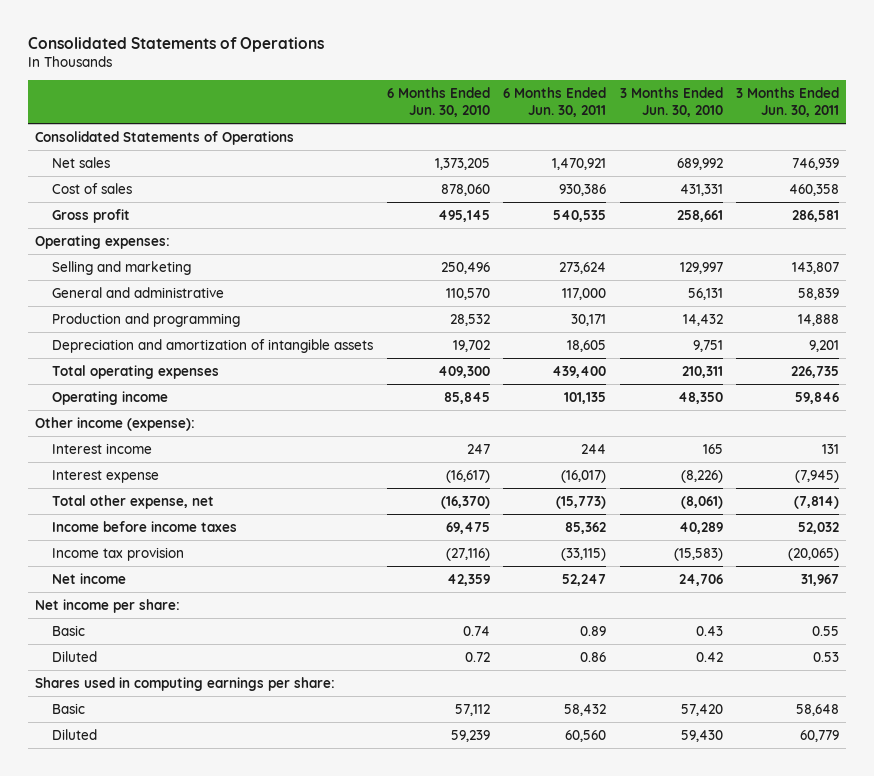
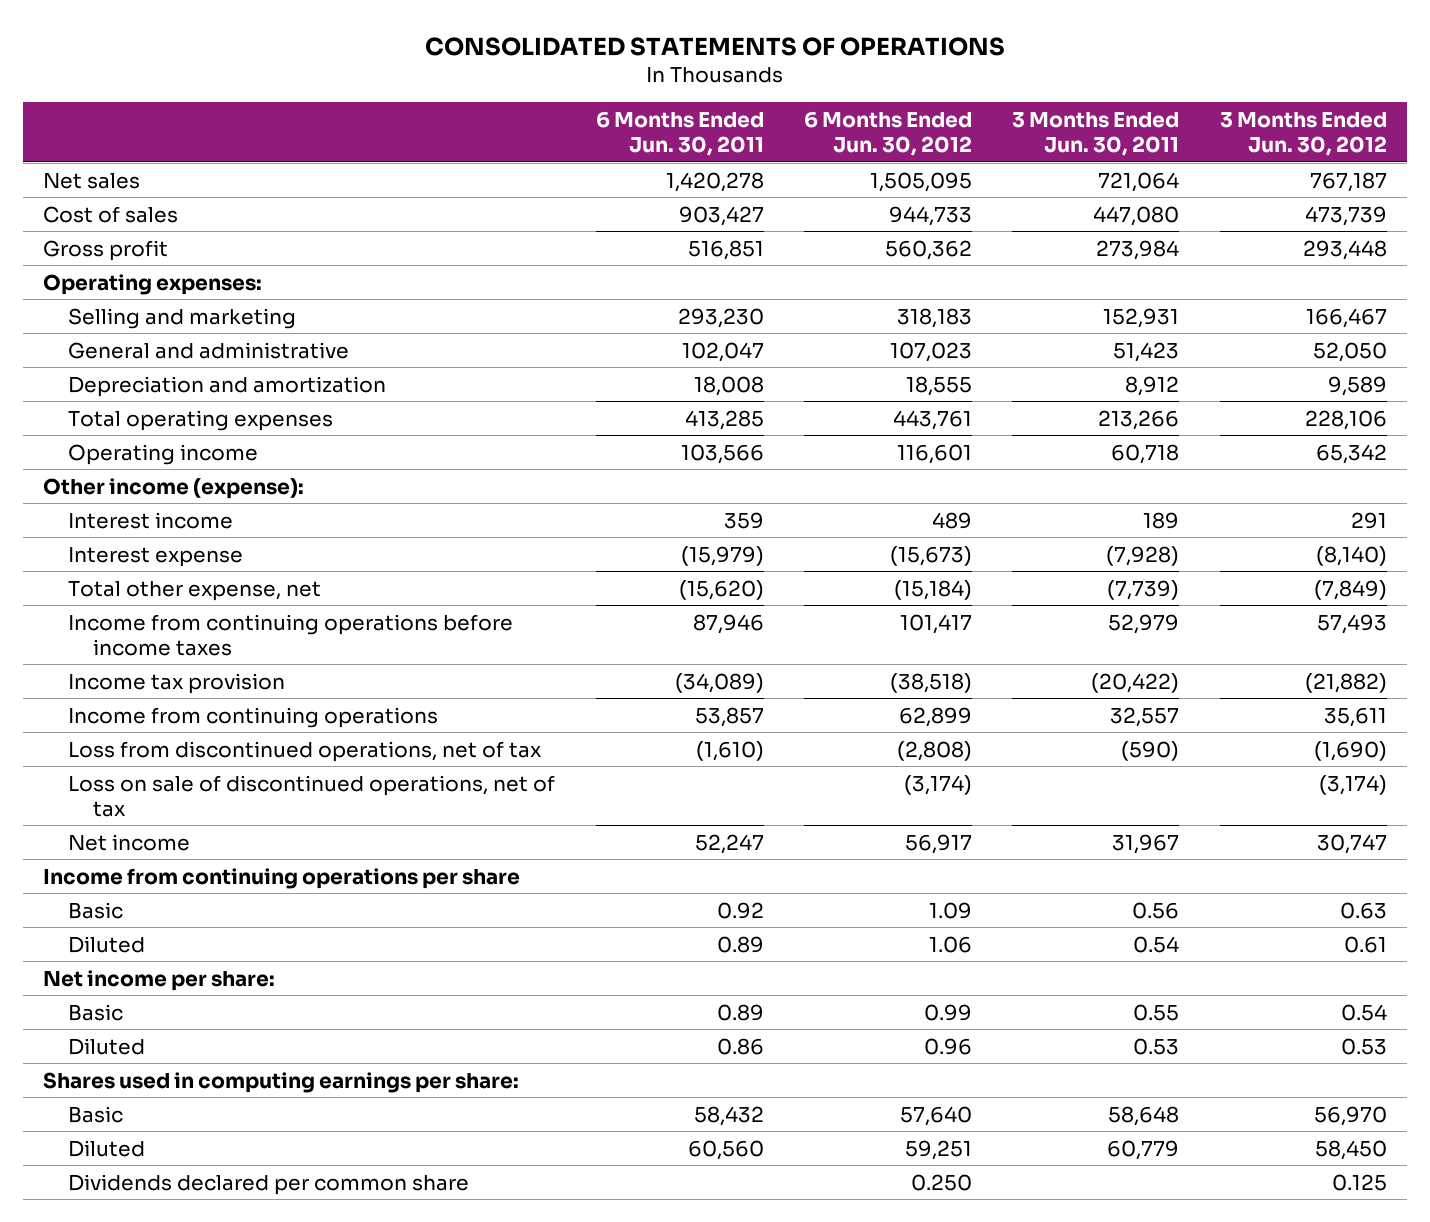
[27,36,324,52] Consolidated Statements of Operations -> [425,36,1006,56] CONSOLIDATED STATEMENTS OF OPERATIONS
[386,86,490,117] 6 Months Ended Jun. 30, 2010 -> none
[619,86,723,117] 3 Months Ended Jun. 30, 2010 -> none
none -> [804,110,973,156] 6 Months Ended Jun. 30, 2012
none -> [1219,111,1387,156] 3 Months Ended Jun. 30, 2012
[34,130,294,145] Consolidated Statements of Operations -> none
[552,157,607,170] 1,470,921 -> [665,171,764,192] 1,420,278
[792,157,840,170] 746,939 -> [1098,171,1180,192] 721,064
[559,183,607,196] 930,386 -> [678,205,764,226] 903,427
[789,183,840,196] 460,358 -> [1093,205,1180,226] 447,080
[553,209,607,222] 540,535 -> [687,239,764,260] 516,851
[792,209,840,222] 286,581 -> [1096,239,1180,260] 273,984
[52,312,241,327] Production and programming -> none
[559,261,607,274] 273,624 -> [677,307,764,328] 293,230
[792,261,840,274] 143,807 -> [1103,307,1180,328] 152,931
[562,287,607,300] 117,000 -> [681,341,764,362] 102,047
[798,287,840,300] 58,839 -> [1113,341,1180,362] 51,423
[52,338,374,353] Depreciation and amortization of intangible assets -> [68,375,387,397] Depreciation and amortization
[567,339,607,352] 18,605 -> [693,375,764,396] 18,008
[809,339,840,352] 9,201 -> [1125,375,1180,396] 8,912
[552,365,607,378] 439,400 -> [684,409,764,430] 413,285
[791,365,840,378] 226,735 -> [1098,409,1180,430] 213,266
[564,391,607,404] 101,135 -> [680,443,764,464] 103,566
[795,391,840,404] 59,846 -> [1111,443,1180,464] 60,718
[581,443,607,454] 244 -> [723,511,764,529] 359
[822,443,840,454] 131 -> [1143,511,1180,529] 189
[561,469,607,483] (16,017) -> [680,545,764,566] (15,979)
[795,469,840,483] (7,945) -> [1106,545,1180,566] (7,928)
[556,495,607,509] (15,773) -> [678,579,764,600] (15,620)
[794,495,840,509] (7,814) -> [1107,579,1180,600] (7,739)
[52,520,238,532] Income before income taxes -> [68,613,514,656] Income from continuing operations before income taxes
[565,521,607,534] 85,362 -> [692,613,764,634] 87,946
[798,521,840,534] 52,032 -> [1108,613,1180,634] 52,979
[561,547,607,561] (33,115) -> [674,672,764,693] (34,089)
[788,547,840,561] (20,065) -> [1091,672,1180,693] (20,422)
none -> [68,706,439,728] Income from continuing operations
none -> [68,740,543,762] Loss from discontinued operations, net of tax
none -> [68,774,556,817] Loss on sale of discontinued operations, net of tax
none -> [43,867,521,889] Income from continuing operations per share
none -> [68,901,124,919] Basic
none -> [68,935,146,953] Diluted
none -> [68,1173,470,1195] Dividends declared per common share

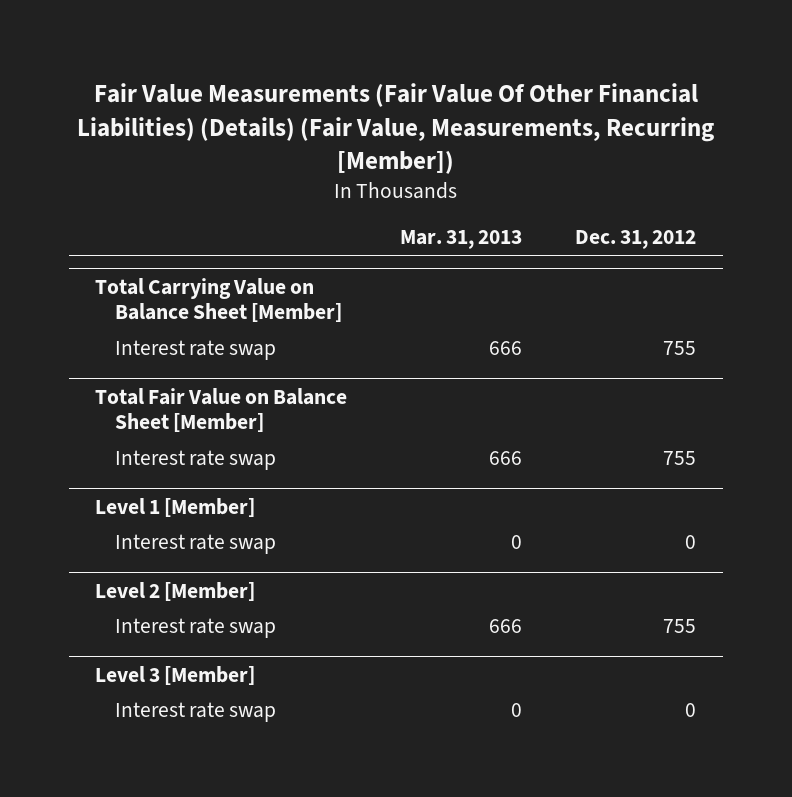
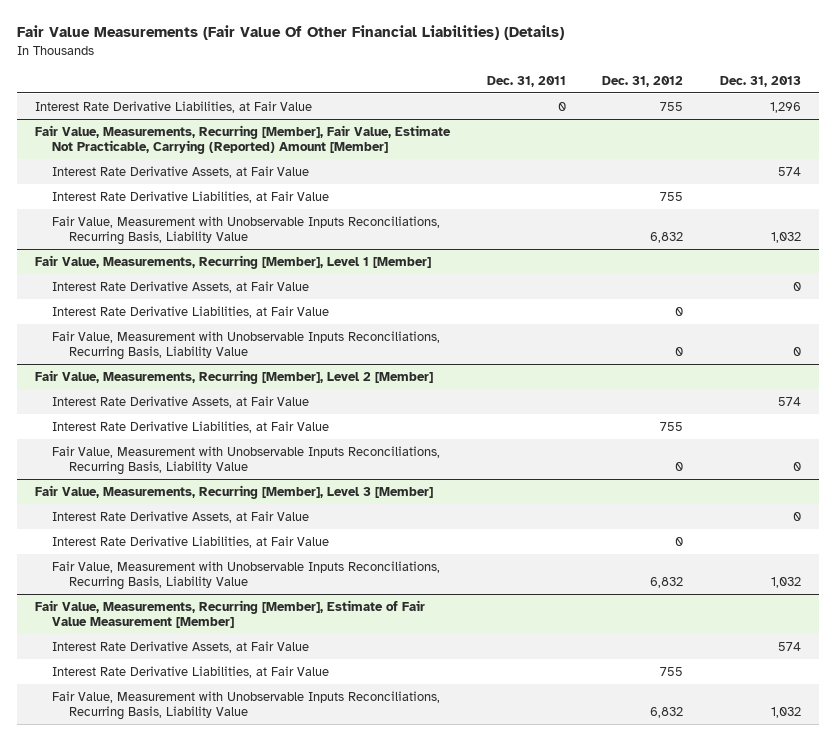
[76,83,714,174] Fair Value Measurements (Fair Value Of Other Financial Liabilities) (Details) (Fair Value, Measurements, Recurring [Member]) -> [16,25,564,41] Fair Value Measurements (Fair Value Of Other Financial Liabilities) (Details)
[400,230,523,250] Mar. 31, 2013 -> none
none -> [486,75,566,87] Dec. 31, 2011
none -> [720,75,802,87] Dec. 31, 2013
[95,277,342,323] Total Carrying Value on Balance Sheet [Member] -> none
[95,387,348,433] Total Fair Value on Balance Sheet [Member] -> none
[95,497,256,517] Level 1 [Member] -> none
[95,581,256,601] Level 2 [Member] -> none
[95,665,256,685] Level 3 [Member] -> none
[114,339,276,360] Interest rate swap -> [35,100,313,113] Interest Rate Derivative Liabilities, at Fair Value
none -> [35,124,452,155] Fair Value, Measurements, Recurring [Member], Fair Value, Estimate Not Practicable, Carrying (Reported) Amount [Member]
none -> [51,165,309,178] Interest Rate Derivative Assets, at Fair Value
[114,449,276,470] Interest rate swap -> [51,190,329,203] Interest Rate Derivative Liabilities, at Fair Value
none -> [51,215,440,246] Fair Value, Measurement with Unobservable Inputs Reconciliations, Recurring Basis, Liability Value
none -> [35,254,432,269] Fair Value, Measurements, Recurring [Member], Level 1 [Member]
none -> [51,280,309,293] Interest Rate Derivative Assets, at Fair Value
[114,533,276,554] Interest rate swap -> [51,305,329,318] Interest Rate Derivative Liabilities, at Fair Value
none -> [51,330,440,361] Fair Value, Measurement with Unobservable Inputs Reconciliations, Recurring Basis, Liability Value
none -> [35,369,434,384] Fair Value, Measurements, Recurring [Member], Level 2 [Member]
none -> [51,395,309,408] Interest Rate Derivative Assets, at Fair Value
[114,617,276,638] Interest rate swap -> [51,420,329,433] Interest Rate Derivative Liabilities, at Fair Value
none -> [51,445,440,476] Fair Value, Measurement with Unobservable Inputs Reconciliations, Recurring Basis, Liability Value
none -> [35,484,434,499] Fair Value, Measurements, Recurring [Member], Level 3 [Member]
none -> [51,510,309,523] Interest Rate Derivative Assets, at Fair Value
[114,701,276,722] Interest rate swap -> [51,535,329,548] Interest Rate Derivative Liabilities, at Fair Value
none -> [51,560,440,591] Fair Value, Measurement with Unobservable Inputs Reconciliations, Recurring Basis, Liability Value
none -> [35,599,426,629] Fair Value, Measurements, Recurring [Member], Estimate of Fair Value Measurement [Member]
none -> [51,640,309,653] Interest Rate Derivative Assets, at Fair Value
none -> [51,665,329,678] Interest Rate Derivative Liabilities, at Fair Value
none -> [51,690,440,721] Fair Value, Measurement with Unobservable Inputs Reconciliations, Recurring Basis, Liability Value

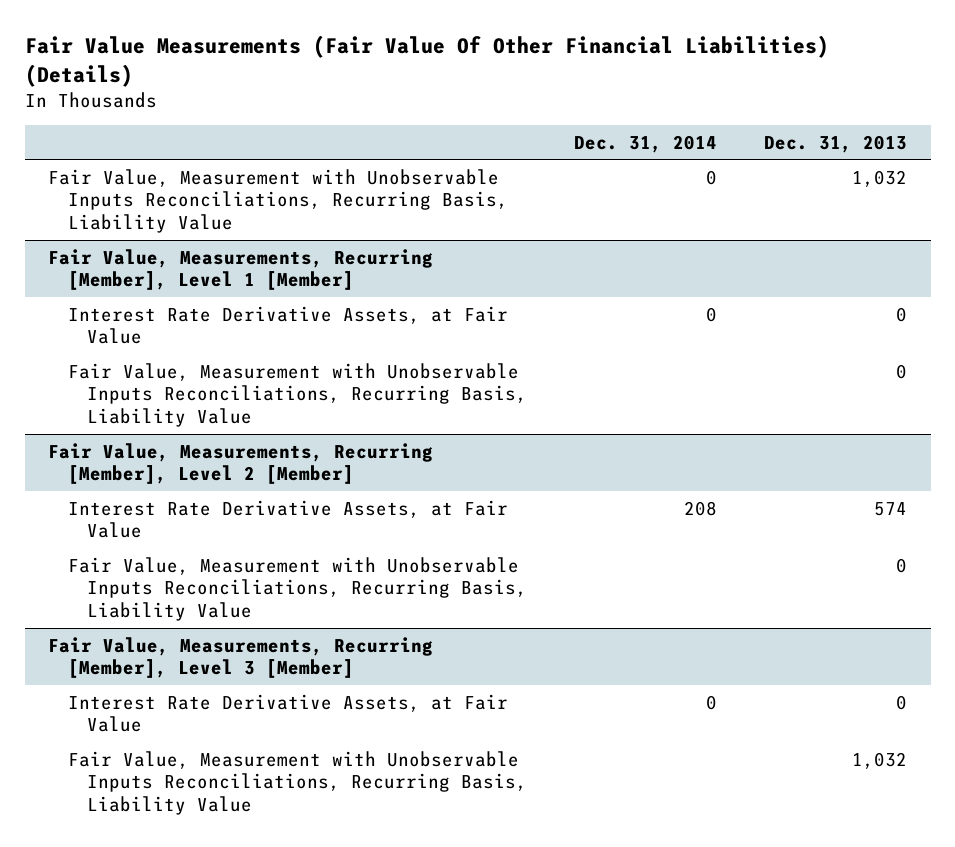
[486,75,566,87] Dec. 31, 2011 -> none
[602,75,684,87] Dec. 31, 2012 -> none
none -> [574,134,718,153] Dec. 31, 2014
[35,100,313,113] Interest Rate Derivative Liabilities, at Fair Value -> none
[35,124,452,155] Fair Value, Measurements, Recurring [Member], Fair Value, Estimate Not Practicable, Carrying (Reported) Amount [Member] -> none
[51,165,309,178] Interest Rate Derivative Assets, at Fair Value -> none
[51,190,329,203] Interest Rate Derivative Liabilities, at Fair Value -> none
[51,305,329,318] Interest Rate Derivative Liabilities, at Fair Value -> none
[51,420,329,433] Interest Rate Derivative Liabilities, at Fair Value -> none
[51,535,329,548] Interest Rate Derivative Liabilities, at Fair Value -> none
[35,599,426,629] Fair Value, Measurements, Recurring [Member], Estimate of Fair Value Measurement [Member] -> none
[51,640,309,653] Interest Rate Derivative Assets, at Fair Value -> none
[51,665,329,678] Interest Rate Derivative Liabilities, at Fair Value -> none
[51,690,440,721] Fair Value, Measurement with Unobservable Inputs Reconciliations, Recurring Basis, Liability Value -> none

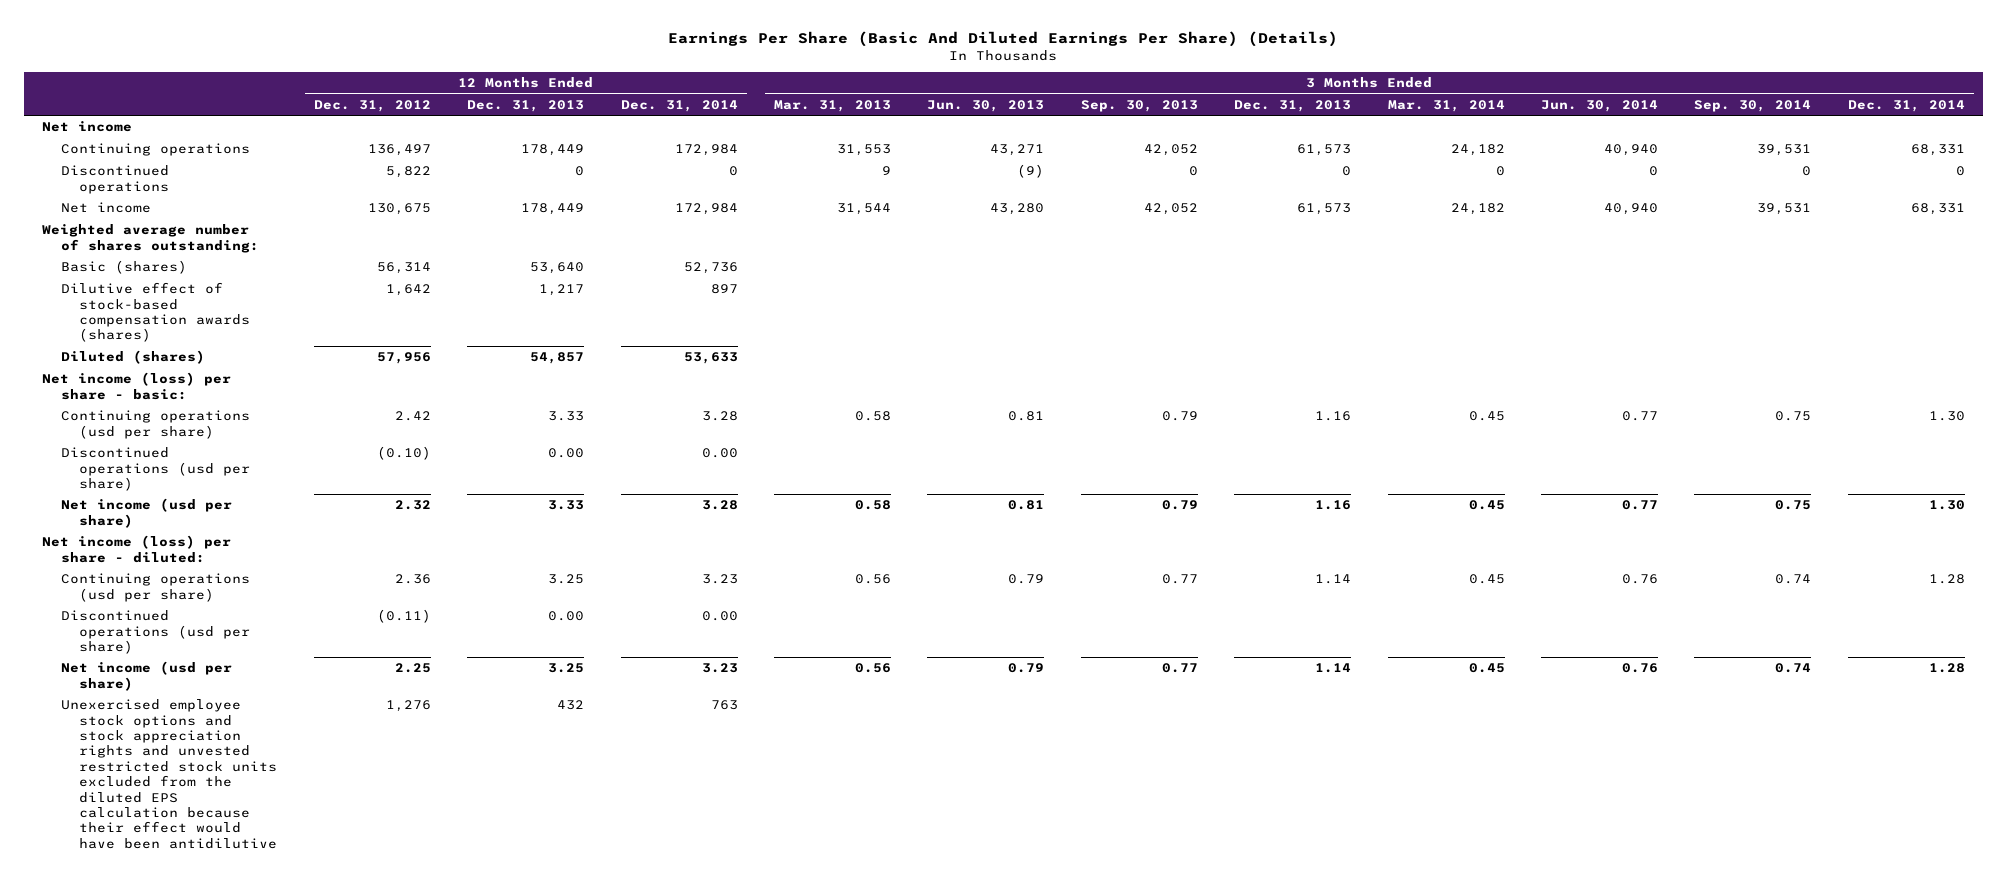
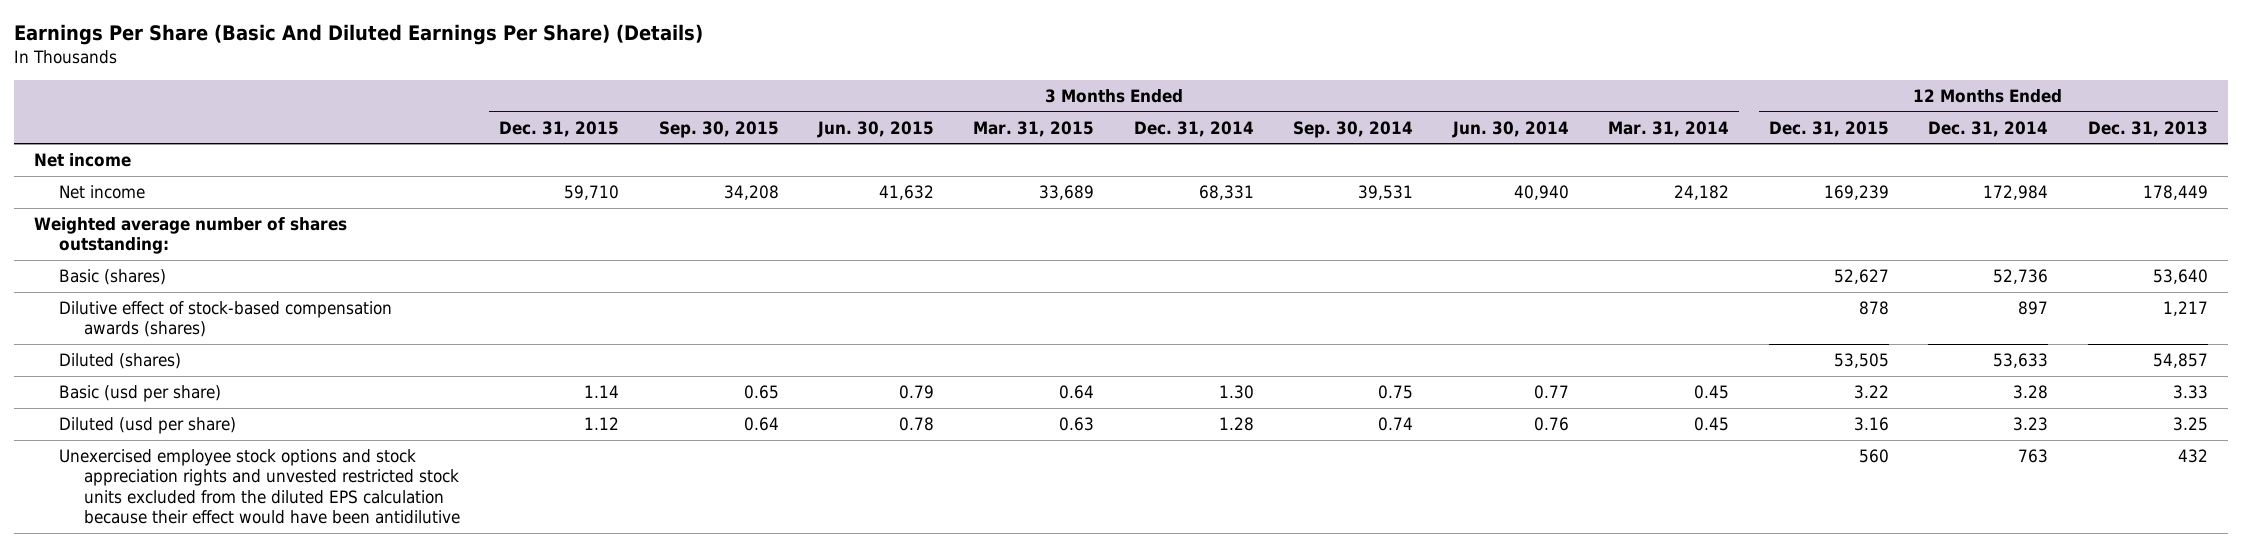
[313,99,431,112] Dec. 31, 2012 -> none
[773,99,891,112] Mar. 31, 2013 -> none
[927,99,1045,112] Jun. 30, 2013 -> none
[1080,99,1198,112] Sep. 30, 2013 -> none
[1234,99,1352,112] Dec. 31, 2013 -> none
none -> [499,120,620,137] Dec. 31, 2015
none -> [658,120,779,138] Sep. 30, 2015
none -> [817,120,935,138] Jun. 30, 2015
none -> [973,120,1095,137] Mar. 31, 2015
none -> [1768,120,1889,137] Dec. 31, 2015
[60,143,250,157] Continuing operations -> none
[60,165,170,194] Discontinued operations -> none
[42,372,232,400] Net income (loss) per share - basic: -> none
[60,410,250,439] Continuing operations (usd per share) -> none
[60,447,251,491] Discontinued operations (usd per share) -> none
[42,535,232,563] Net income (loss) per share - diluted: -> none
[60,573,250,602] Continuing operations (usd per share) -> none
[60,610,251,654] Discontinued operations (usd per share) -> none
[60,498,232,528] Net income (usd per share) -> [58,385,221,403] Basic (usd per share)
[60,661,232,691] Net income (usd per share) -> [58,417,236,435] Diluted (usd per share)

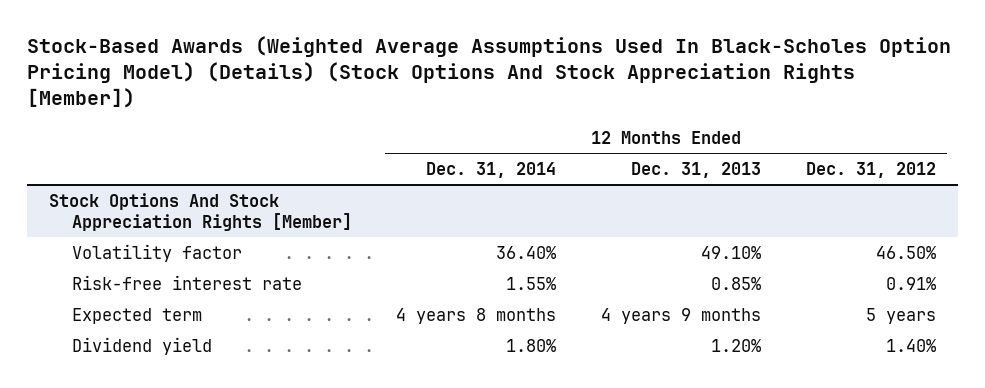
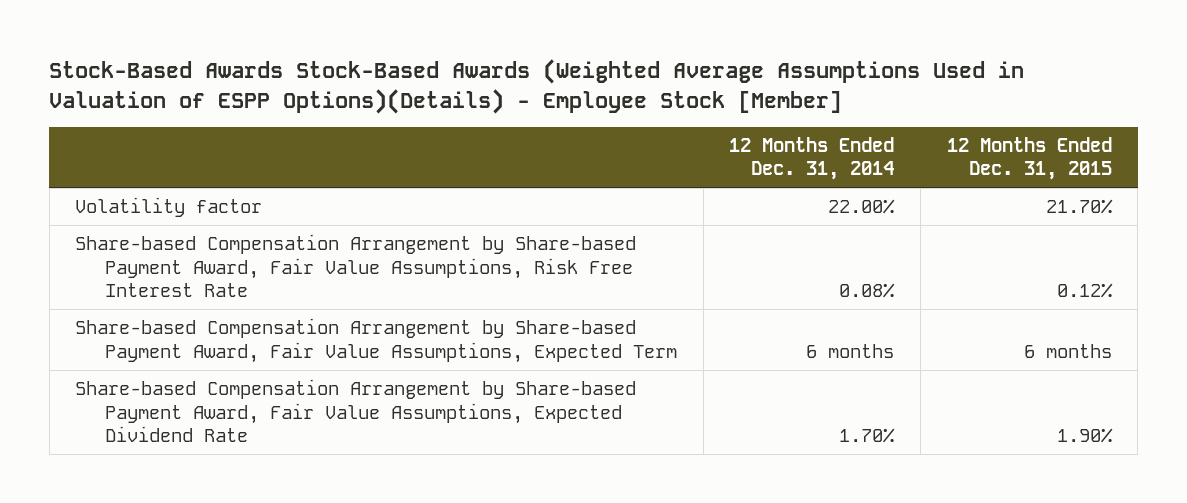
[26,35,951,109] Stock-Based Awards (Weighted Average Assumptions Used In Black-Scholes Option Pricing Model) (Details) (Stock Options And Stock Appreciation Rights [Member]) -> [49,59,1025,114] Stock-Based Awards Stock-Based Awards (Weighted Average Assumptions Used in Valuation of ESPP Options)(Details) - Employee Stock [Member]
[631,161,762,178] Dec. 31, 2013 -> none
[805,161,936,178] Dec. 31, 2012 -> none
none -> [946,136,1112,181] 12 Months Ended Dec. 31, 2015
[49,192,352,232] Stock Options And Stock Appreciation Rights [Member] -> none
[71,307,202,324] Expected term -> none
[71,336,212,355] Dividend yield -> none
[496,245,557,259] 36.40% -> [828,199,896,215] 22.00%
[71,274,302,290] Risk-free interest rate -> [75,234,637,298] Share-based Compensation Arrangement by Share-based Payment Award, Fair Value Assumptions, Risk Free Interest Rate
[506,276,557,290] 1.55% -> [839,283,896,299] 0.08%
none -> [75,318,678,363] Share-based Compensation Arrangement by Share-based Payment Award, Fair Value Assumptions, Expected Term
none -> [75,379,637,443] Share-based Compensation Arrangement by Share-based Payment Award, Fair Value Assumptions, Expected Dividend Rate

